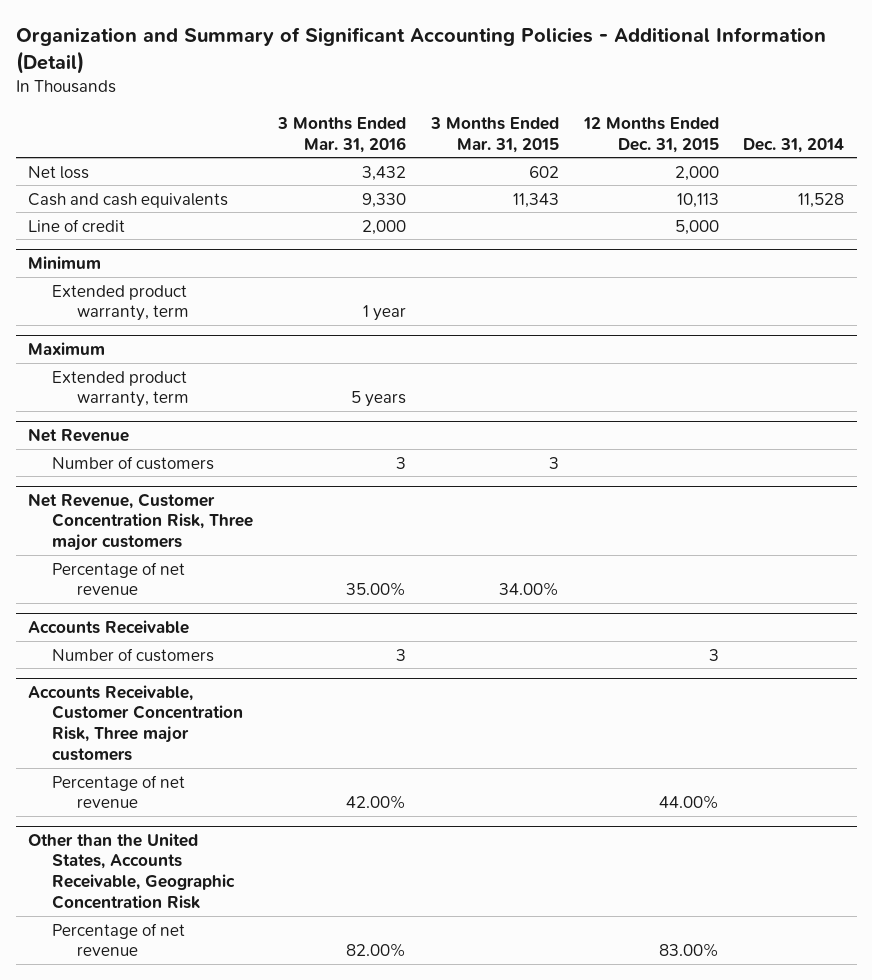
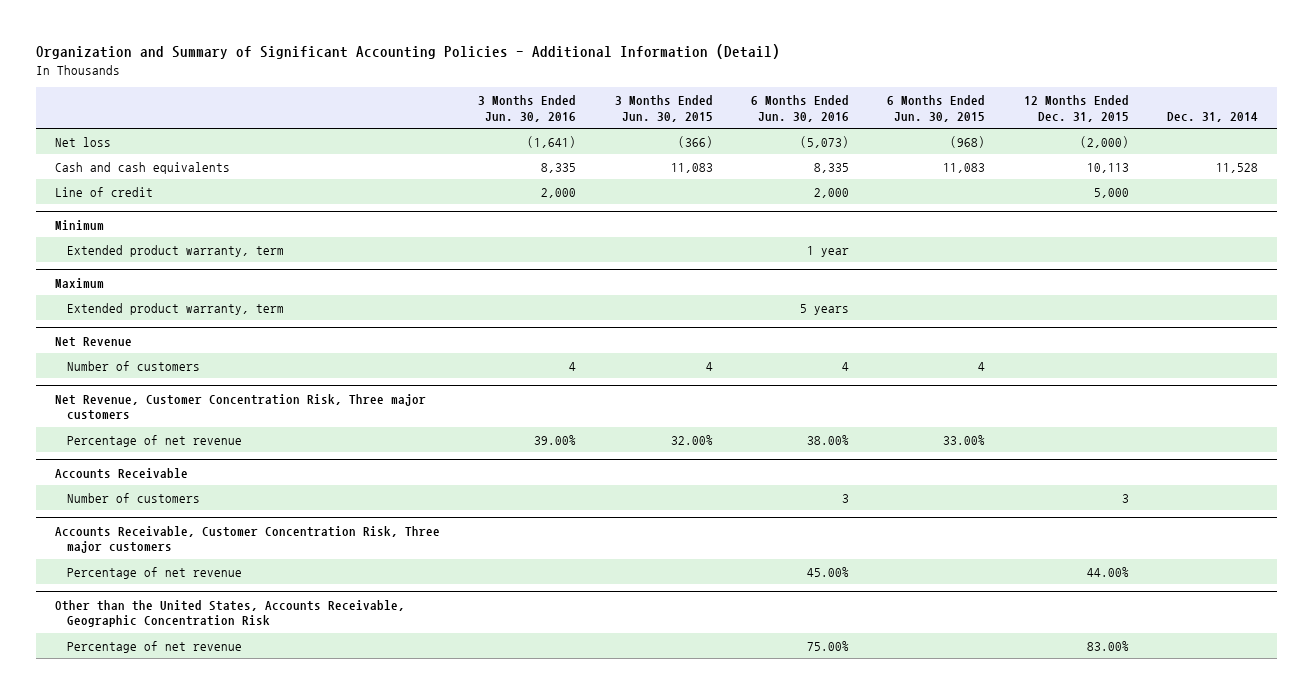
[277,116,407,153] 3 Months Ended Mar. 31, 2016 -> none
[429,116,559,153] 3 Months Ended Mar. 31, 2015 -> none
none -> [478,95,577,122] 3 Months Ended Jun. 30, 2016
none -> [614,95,713,122] 3 Months Ended Jun. 30, 2015
none -> [751,95,850,122] 6 Months Ended Jun. 30, 2016
none -> [887,95,986,122] 6 Months Ended Jun. 30, 2015
[674,165,719,181] 2,000 -> [1079,135,1129,148] (2,000)

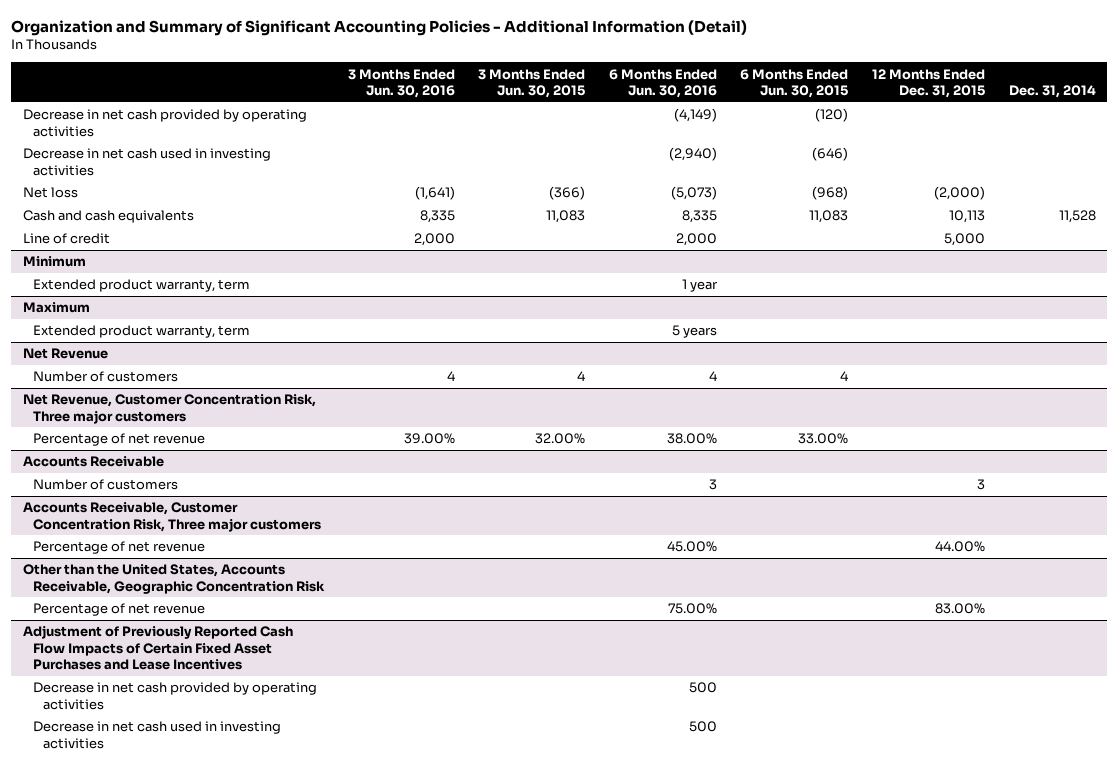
none -> [23,109,308,137] Decrease in net cash provided by operating activities
none -> [23,148,272,176] Decrease in net cash used in investing activities
none -> [23,625,294,670] Adjustment of Previously Reported Cash Flow Impacts of Certain Fixed Asset Purchases and Lease Incentives
none -> [33,682,318,710] Decrease in net cash provided by operating activities
none -> [33,721,282,749] Decrease in net cash used in investing activities

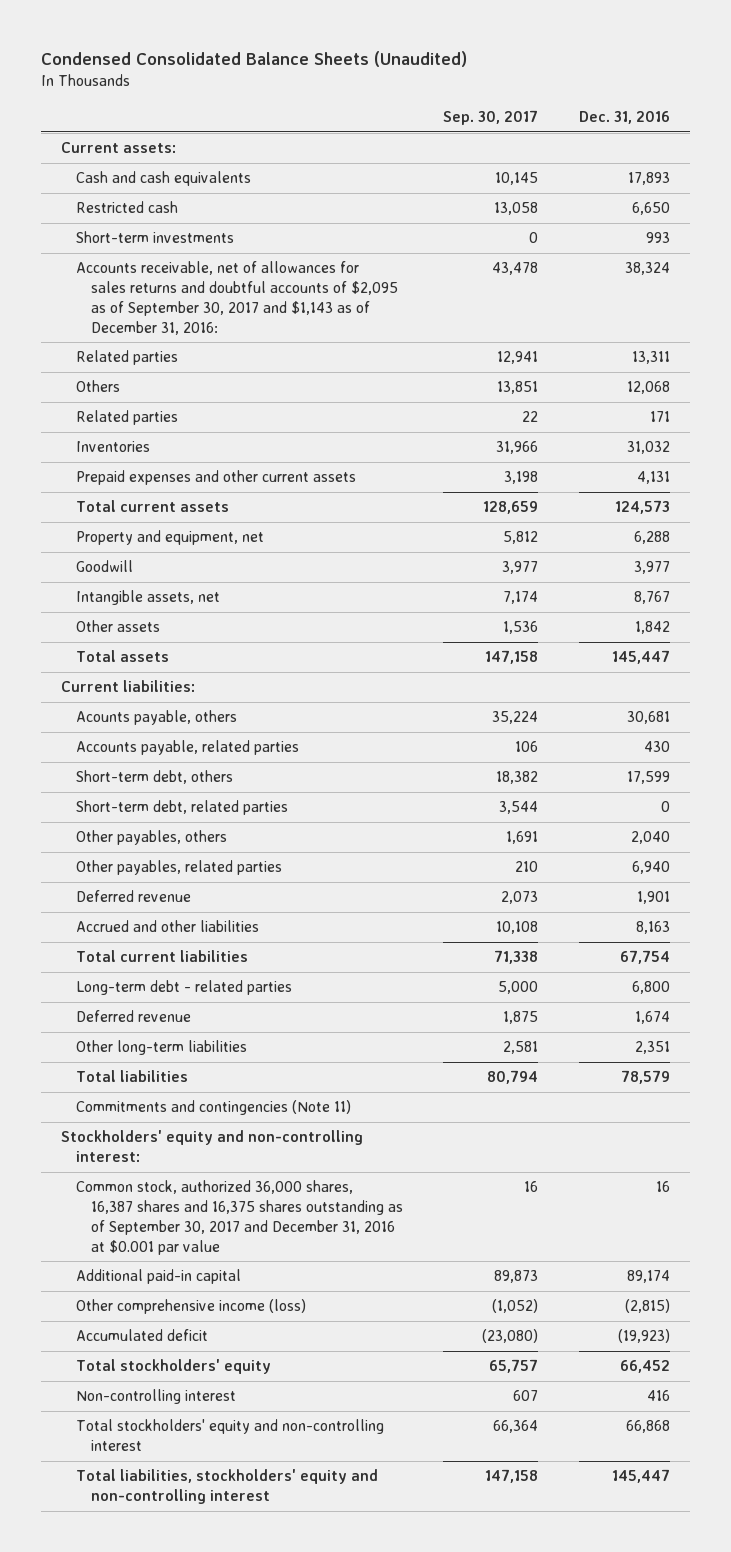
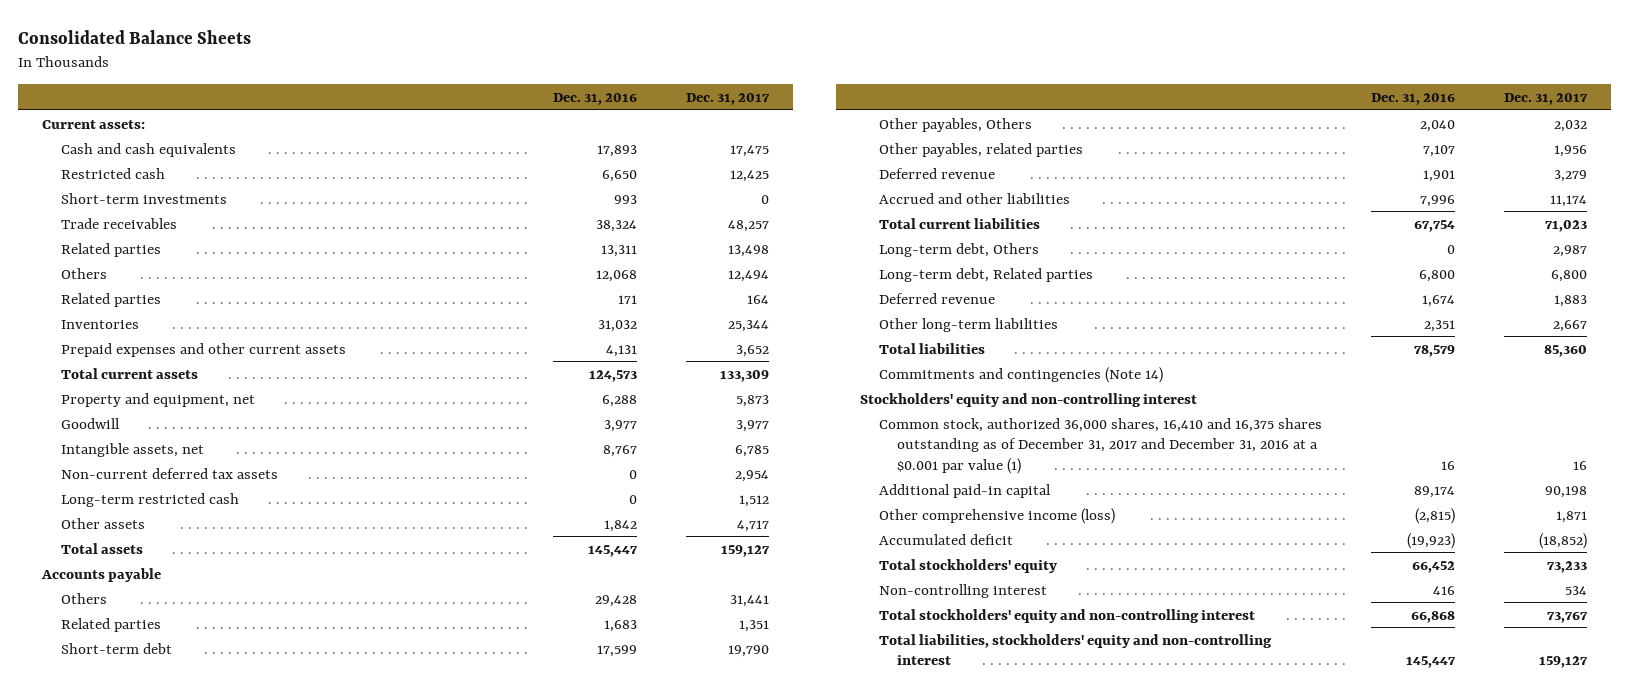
[41,51,468,68] Condensed Consolidated Balance Sheets (Unaudited) -> [17,30,251,45] Consolidated Balance Sheets
[443,109,539,125] Sep. 30, 2017 -> none
none -> [685,92,770,105] Dec. 31, 2017
[76,261,399,335] Accounts receivable, net of allowances for sales returns and doubtful accounts of $2,095 as of September 30, 2017 and $1,143 as of December 31, 2016: -> [60,217,177,229] Trade receivables
none -> [60,467,278,479] Non-current deferred tax assets
none -> [60,492,239,507] Long-term restricted cash
[61,680,196,693] Current liabilities: -> none
[76,800,289,816] Short-term debt, related parties -> none
none -> [41,567,162,582] Accounts payable
[76,710,238,726] Acounts payable, others -> [60,592,107,604] Others
[626,711,670,725] 30,681 -> [594,594,637,607] 29,428
[76,740,300,756] Accounts payable, related parties -> [60,617,161,632] Related parties
[643,741,670,753] 430 -> [603,619,637,632] 1,683
[76,770,234,785] Short-term debt, others -> [60,642,172,654] Short-term debt
[76,830,228,846] Other payables, others -> [878,117,1032,132] Other payables, Others
[631,861,670,875] 6,940 -> [1422,144,1455,157] 7,107
[635,921,670,935] 8,163 -> [1419,194,1455,207] 7,996
none -> [878,242,1039,257] Long-term debt, Others
[76,980,293,996] Long-term debt - related parties -> [878,267,1093,282] Long-term debt, Related parties
[76,1100,352,1116] Commitments and contingencies (Note 11) -> [878,366,1163,383] Commitments and contingencies (Note 14)
[61,1130,364,1163] Stockholders' equity and non-controlling interest: -> [860,392,1198,407] Stockholders' equity and non-controlling interest
[76,1180,404,1255] Common stock, authorized 36,000 shares, 16,387 shares and 16,375 shares outstanding as of September 30, 2017 and December 31, 2016 at $0.001 par value -> [878,417,1322,474] Common stock, authorized 36,000 shares, 16,410 and 16,375 shares outstanding as of December 31, 2017 and December 31, 2016 at a $0.001 par value (1)

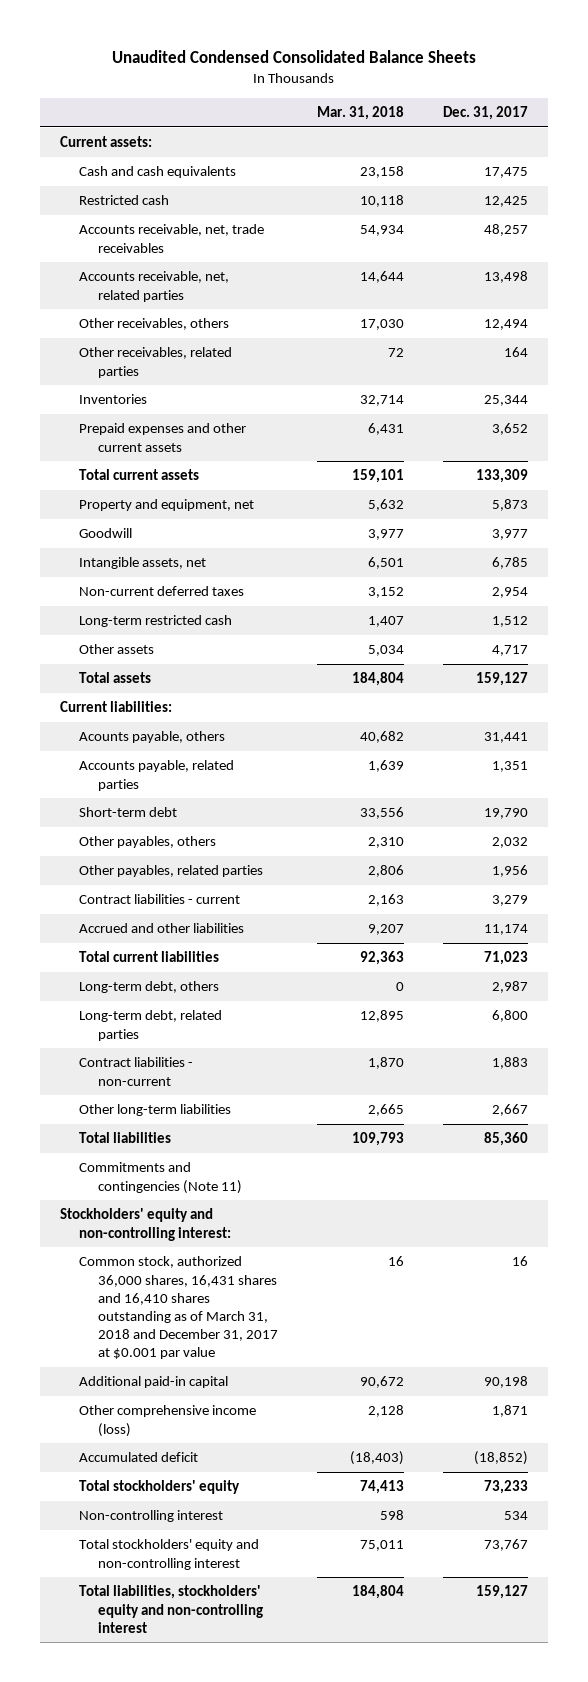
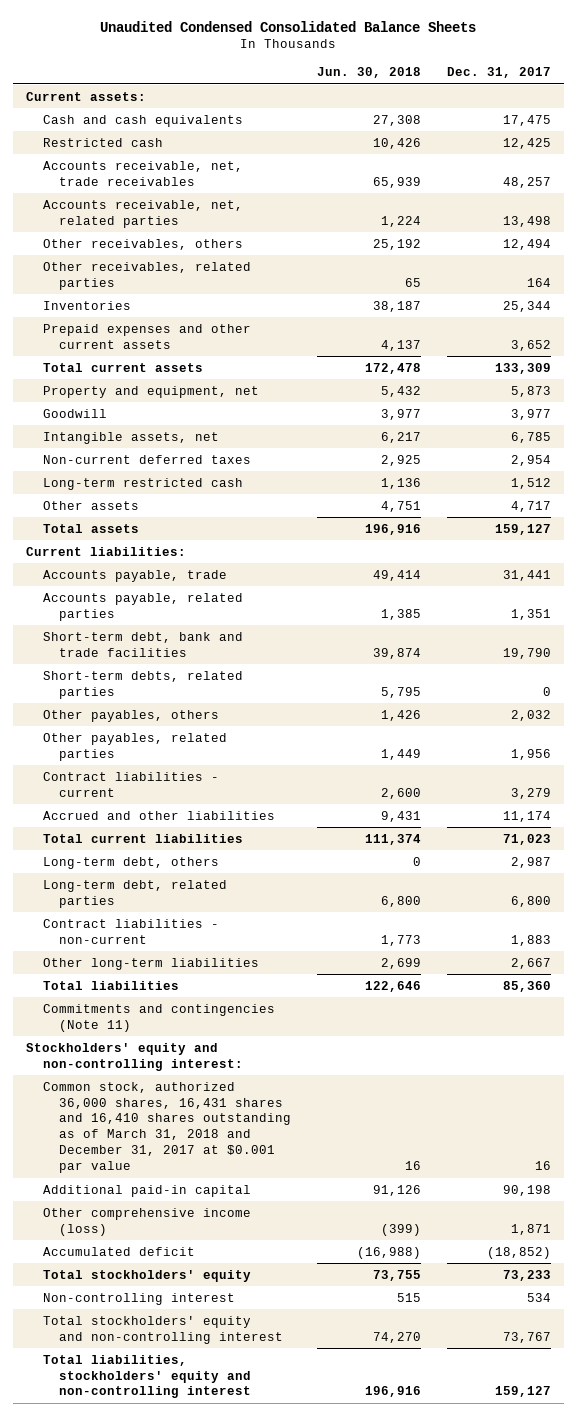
[317,105,405,120] Mar. 31, 2018 -> none
none -> [317,67,422,79] Jun. 30, 2018
[78,731,225,744] Acounts payable, others -> [42,569,227,582] Accounts payable, trade
[78,807,177,818] Short-term debt -> [42,631,243,657] Short-term debt, bank and trade facilities
none -> [42,670,243,699] Short-term debts, related parties

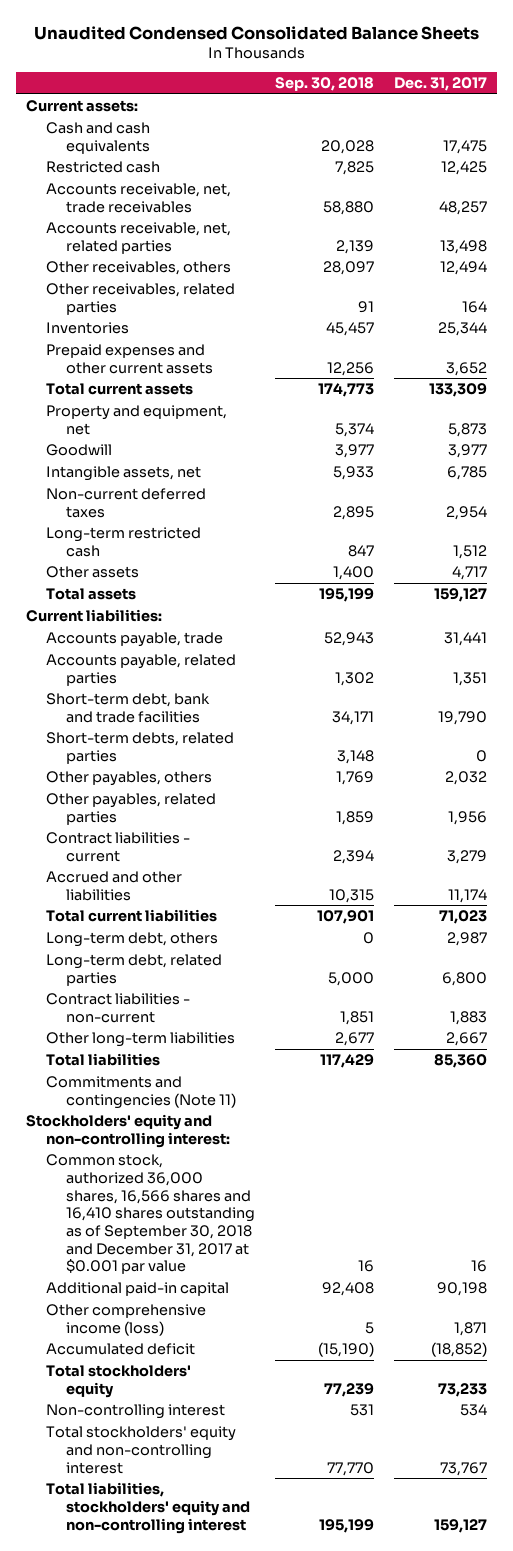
[317,67,422,79] Jun. 30, 2018 -> none
none -> [275,77,375,92] Sep. 30, 2018
[42,1081,292,1174] Common stock, authorized 36,000 shares, 16,431 shares and 16,410 shares outstanding as of March 31, 2018 and December 31, 2017 at $0.001 par value -> [46,1154,256,1275] Common stock, authorized 36,000 shares, 16,566 shares and 16,410 shares outstanding as of September 30, 2018 and December 31, 2017 at $0.001 par value

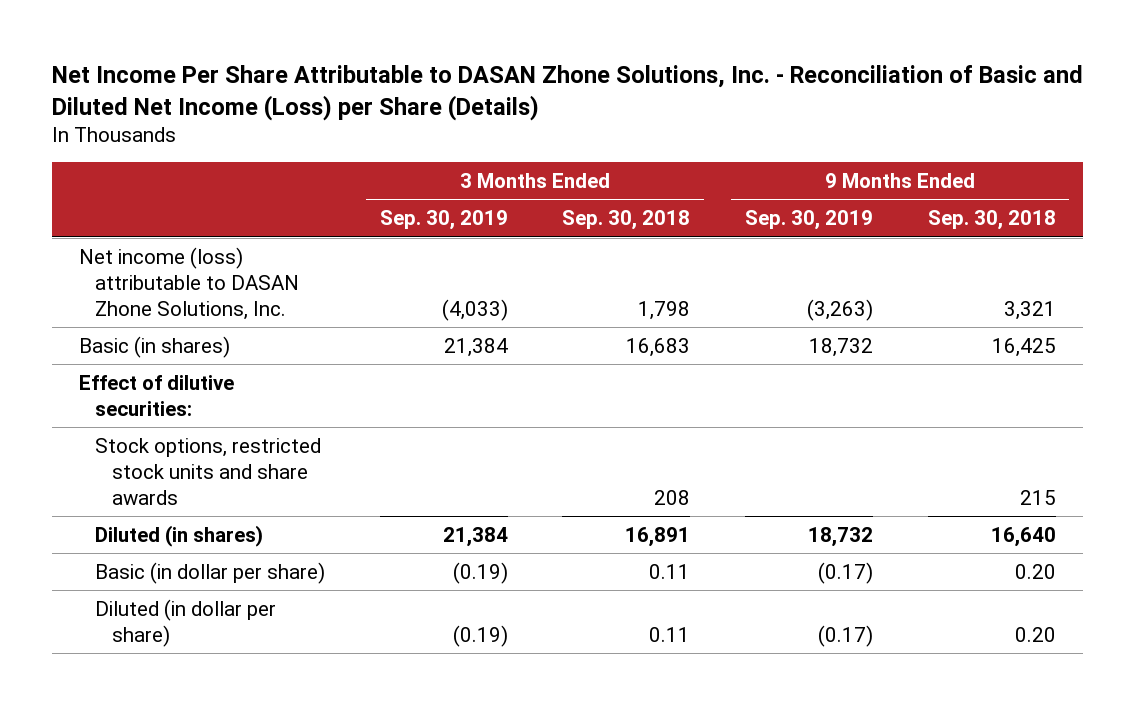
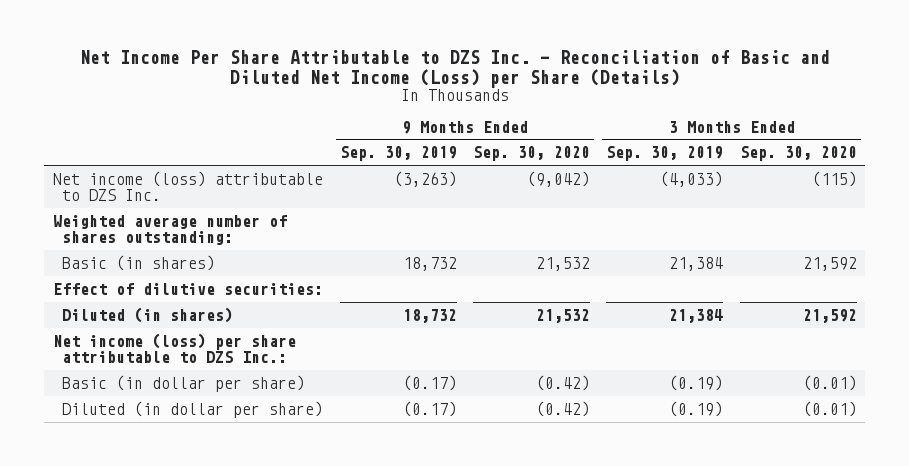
[51,65,1083,121] Net Income Per Share Attributable to DASAN Zhone Solutions, Inc. - Reconciliation of Basic and Diluted Net Income (Loss) per Share (Details) -> [79,50,830,89] Net Income Per Share Attributable to DZS Inc. - Reconciliation of Basic and Diluted Net Income (Loss) per Share (Details)
[562,210,691,231] Sep. 30, 2018 -> none
[927,210,1056,231] Sep. 30, 2018 -> none
none -> [473,146,591,162] Sep. 30, 2020
none -> [739,146,857,162] Sep. 30, 2020
[78,246,300,320] Net income (loss) attributable to DASAN Zhone Solutions, Inc. -> [52,170,323,201] Net income (loss) attributable to DZS Inc.
none -> [52,214,287,245] Weighted average number of shares outstanding:
[95,437,322,505] Stock options, restricted stock units and share awards -> none
none -> [52,332,296,363] Net income (loss) per share attributable to DZS Inc.:

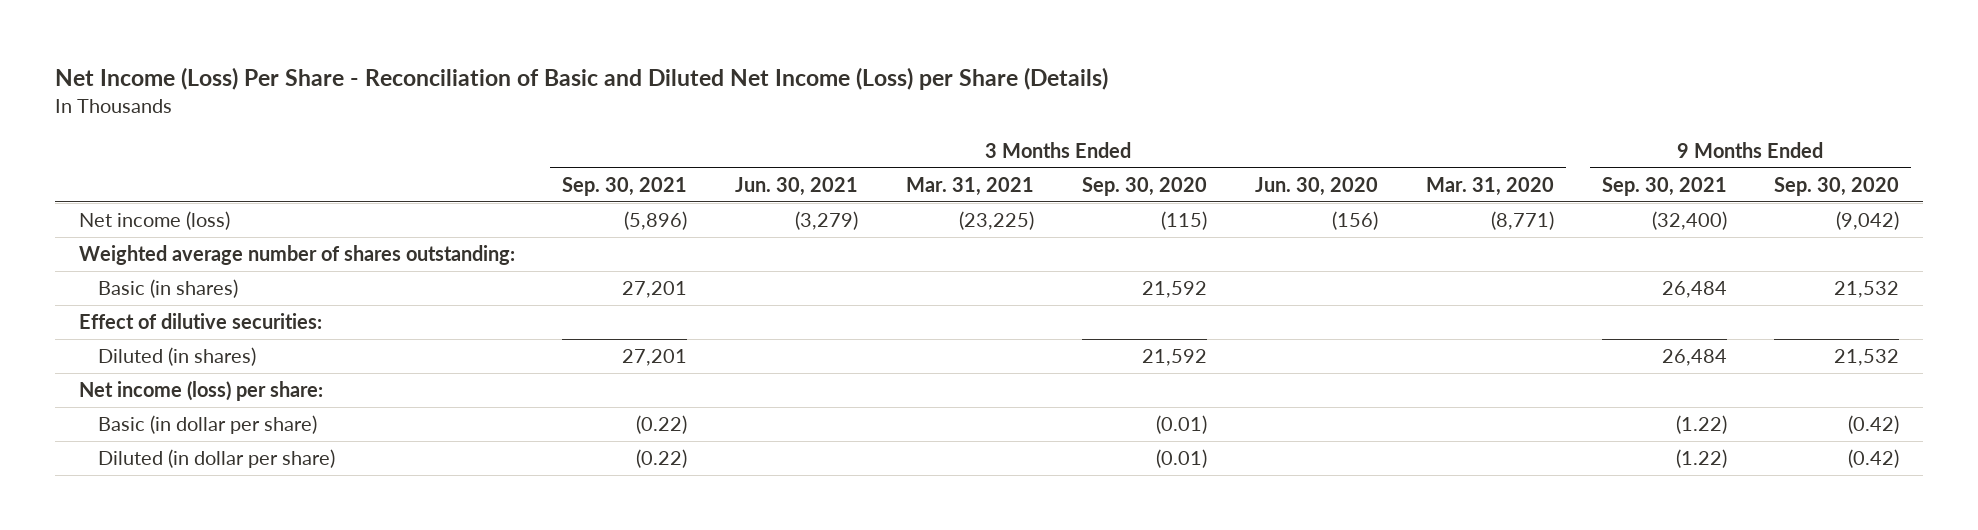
[79,50,830,89] Net Income Per Share Attributable to DZS Inc. - Reconciliation of Basic and Diluted Net Income (Loss) per Share (Details) -> [54,66,1108,90] Net Income (Loss) Per Share - Reconciliation of Basic and Diluted Net Income (Loss) per Share (Details)
[339,146,457,162] Sep. 30, 2019 -> none
[606,146,724,162] Sep. 30, 2019 -> none
none -> [562,176,688,196] Sep. 30, 2021
none -> [735,176,859,196] Jun. 30, 2021
none -> [906,176,1035,196] Mar. 31, 2021
none -> [1254,176,1378,196] Jun. 30, 2020
none -> [1425,176,1554,196] Mar. 31, 2020
none -> [1601,176,1727,196] Sep. 30, 2021
[52,170,323,201] Net income (loss) attributable to DZS Inc. -> [78,211,230,231] Net income (loss)
[52,332,296,363] Net income (loss) per share attributable to DZS Inc.: -> [78,381,323,402] Net income (loss) per share:

